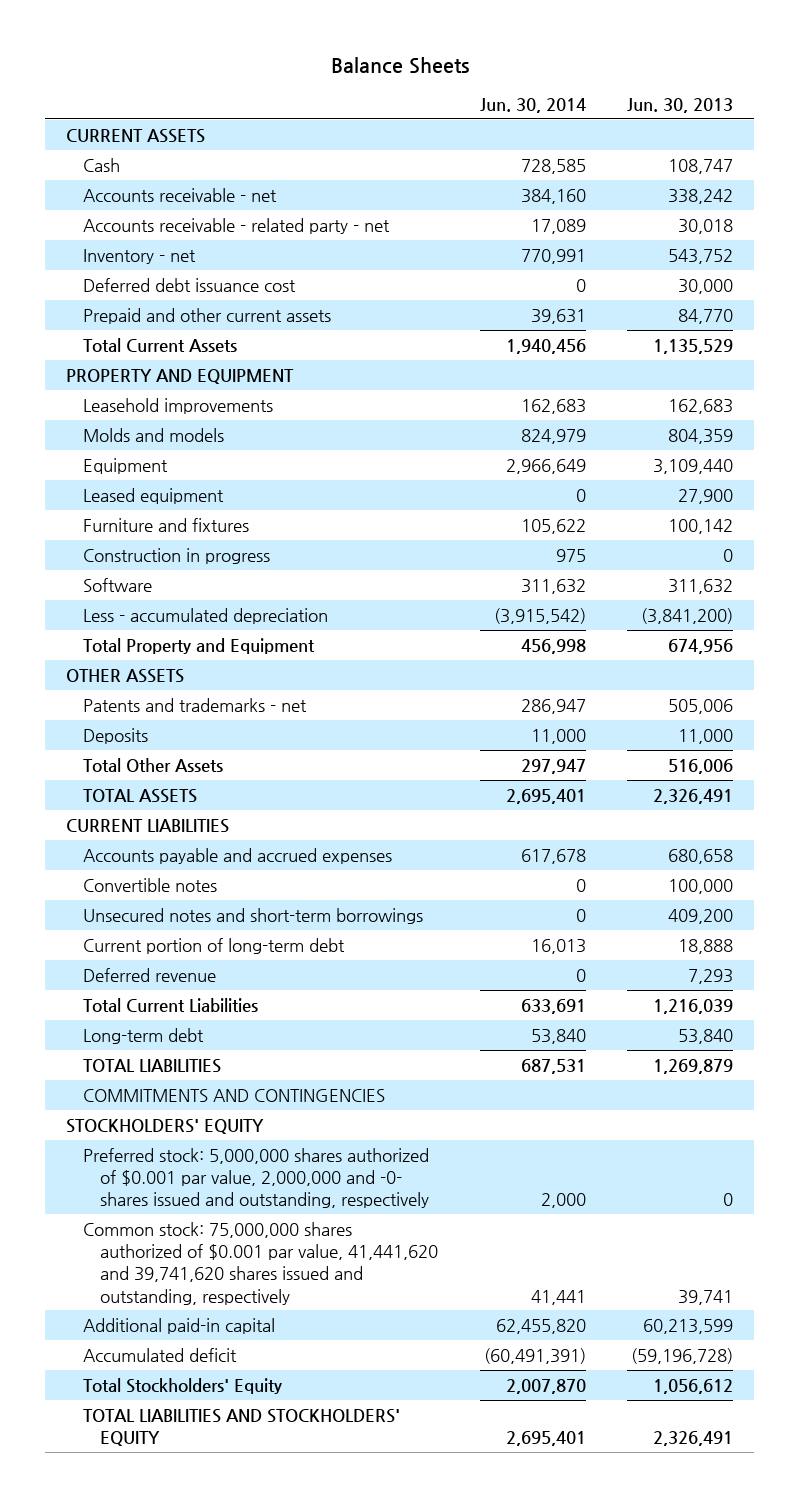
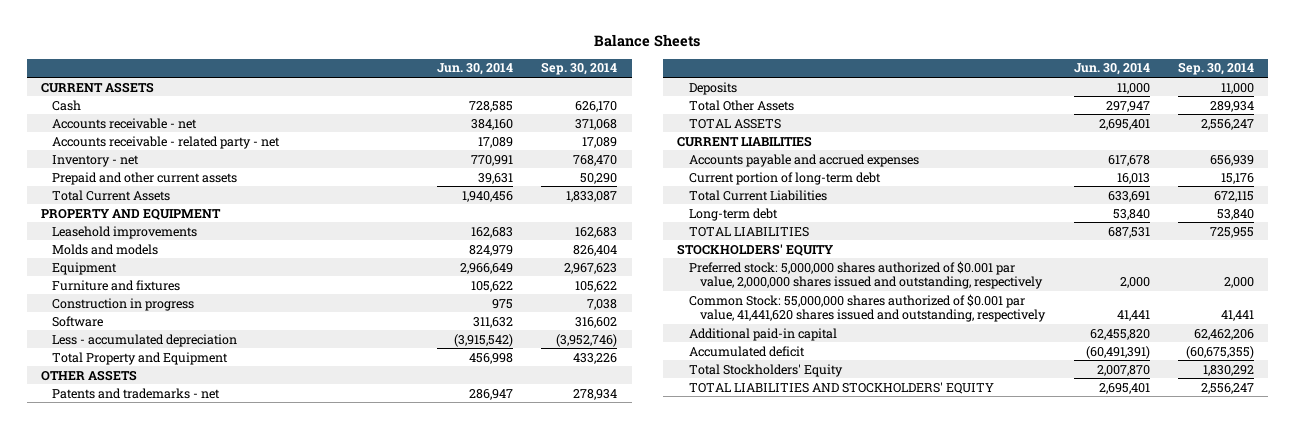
[627,97,734,113] Jun. 30, 2013 -> none
none -> [541,62,618,76] Sep. 30, 2014
[83,277,297,292] Deferred debt issuance cost -> none
[83,487,225,504] Leased equipment -> none
[83,877,218,892] Convertible notes -> none
[83,907,424,924] Unsecured notes and short-term borrowings -> none
[83,967,217,982] Deferred revenue -> none
[83,1088,386,1102] COMMITMENTS AND CONTINGENCIES -> none
[83,1147,430,1209] Preferred stock: 5,000,000 shares authorized of $0.001 par value, 2,000,000 and -0- shares issued and outstanding, respectively -> [688,260,1044,290] Preferred stock: 5,000,000 shares authorized of $0.001 par value, 2,000,000 shares issued and outstanding, respectively
[83,1221,439,1305] Common stock: 75,000,000 shares authorized of $0.001 par value, 41,441,620 and 39,741,620 shares issued and outstanding, respectively -> [688,293,1047,323] Common Stock: 55,000,000 shares authorized of $0.001 par value, 41,441,620 shares issued and outstanding, respectively

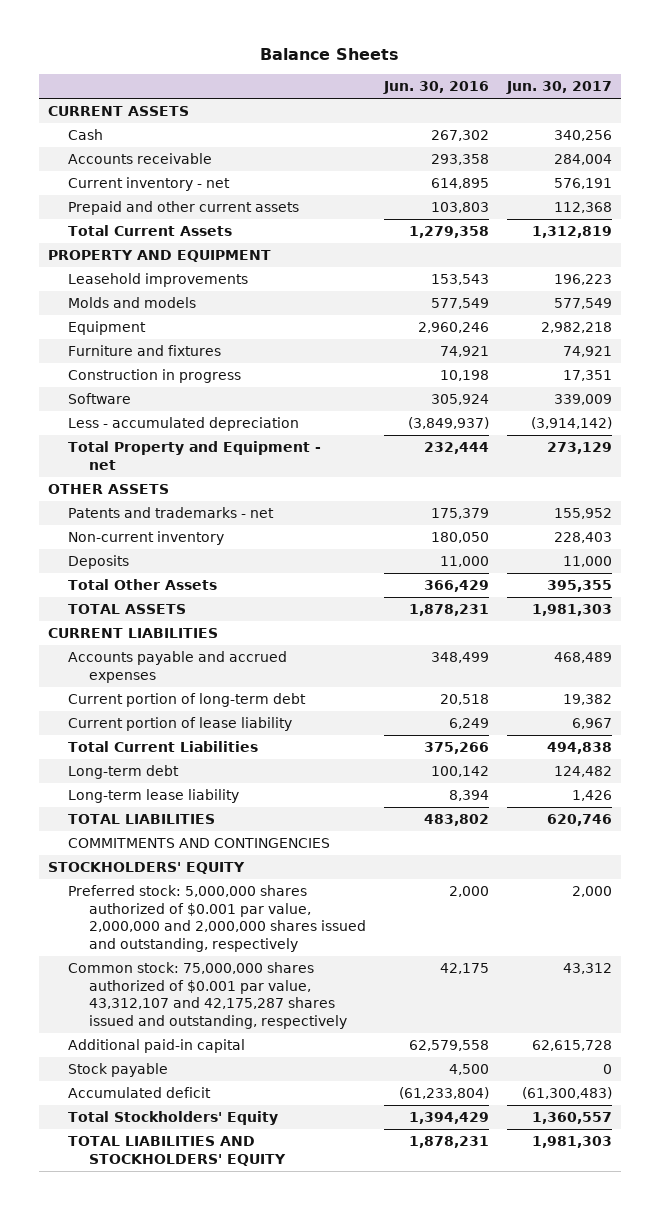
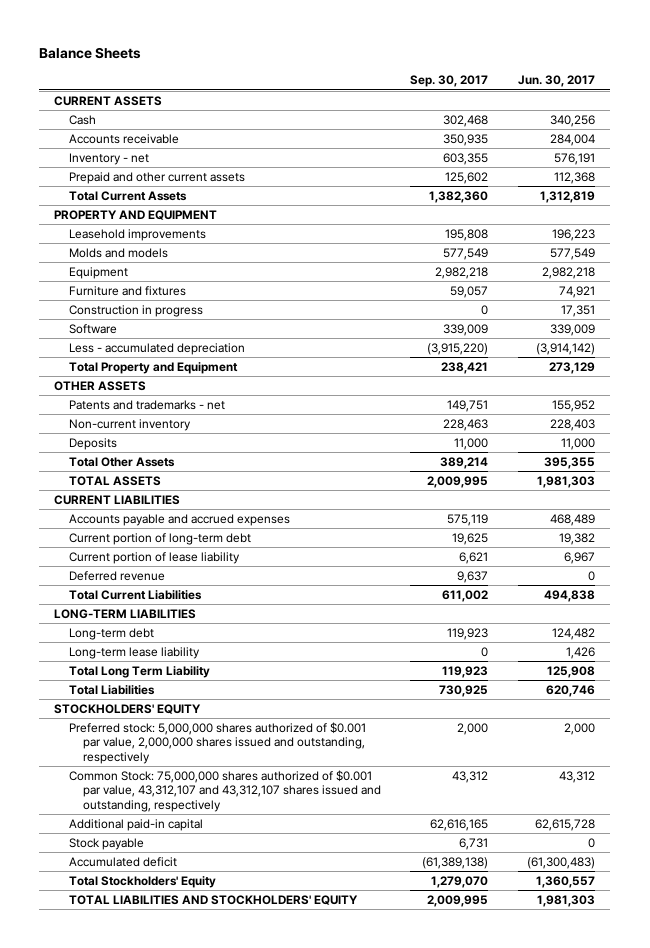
[382,80,489,94] Jun. 30, 2016 -> none
none -> [410,75,489,88] Sep. 30, 2017
[68,177,231,192] Current inventory - net -> [68,152,149,165] Inventory - net
[68,441,322,470] Total Property and Equipment - net -> [68,361,238,374] Total Property and Equipment
none -> [68,570,165,581] Deferred revenue
none -> [54,608,197,619] LONG-TERM LIABILITIES
[68,838,331,849] COMMITMENTS AND CONTINGENCIES -> none
none -> [68,665,210,678] Total Long Term Liability
[68,814,216,825] TOTAL LIABILITIES -> [68,684,155,695] Total Liabilities
[68,885,366,953] Preferred stock: 5,000,000 shares authorized of $0.001 par value, 2,000,000 and 2,000,000 shares issued and outstanding, respectively -> [68,721,366,764] Preferred stock: 5,000,000 shares authorized of $0.001 par value, 2,000,000 shares issued and outstanding, respectively
[68,962,347,1030] Common stock: 75,000,000 shares authorized of $0.001 par value, 43,312,107 and 42,175,287 shares issued and outstanding, respectively -> [68,769,381,812] Common Stock: 75,000,000 shares authorized of $0.001 par value, 43,312,107 and 43,312,107 shares issued and outstanding, respectively

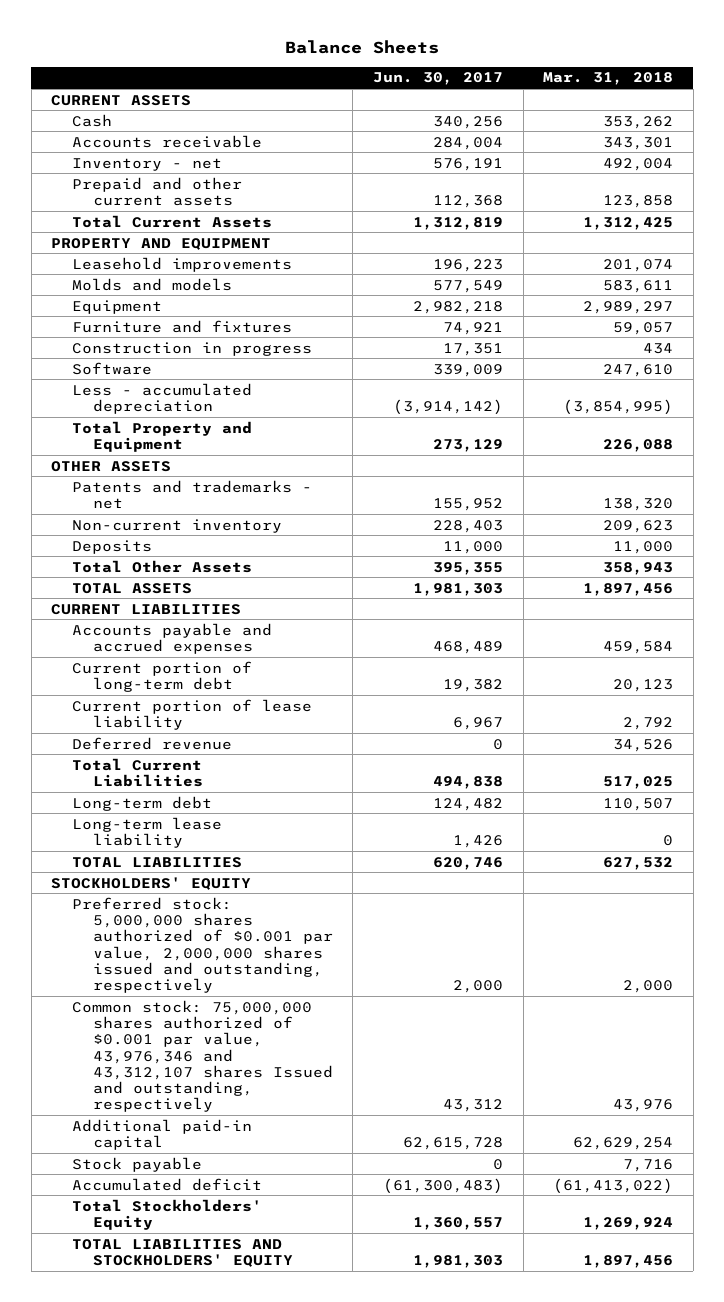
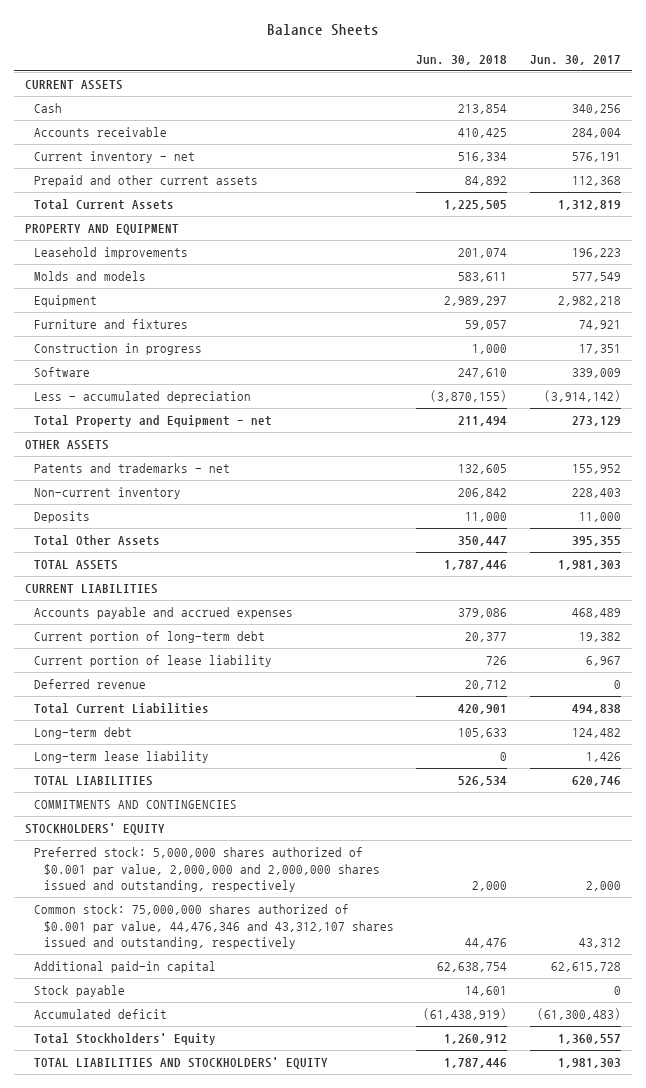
[543,72,674,86] Mar. 31, 2018 -> none
none -> [416,55,508,66] Jun. 30, 2018
[72,157,223,171] Inventory - net -> [34,151,196,164] Current inventory - net
[72,420,253,452] Total Property and Equipment -> [34,415,273,428] Total Property and Equipment - net
none -> [34,800,238,810] COMMITMENTS AND CONTINGENCIES
[72,896,333,994] Preferred stock: 5,000,000 shares authorized of $0.001 par value, 2,000,000 shares issued and outstanding, respectively -> [34,847,380,893] Preferred stock: 5,000,000 shares authorized of $0.001 par value, 2,000,000 and 2,000,000 shares issued and outstanding, respectively
[72,999,333,1113] Common stock: 75,000,000 shares authorized of $0.001 par value, 43,976,346 and 43,312,107 shares Issued and outstanding, respectively -> [34,904,394,950] Common stock: 75,000,000 shares authorized of $0.001 par value, 44,476,346 and 43,312,107 shares issued and outstanding, respectively

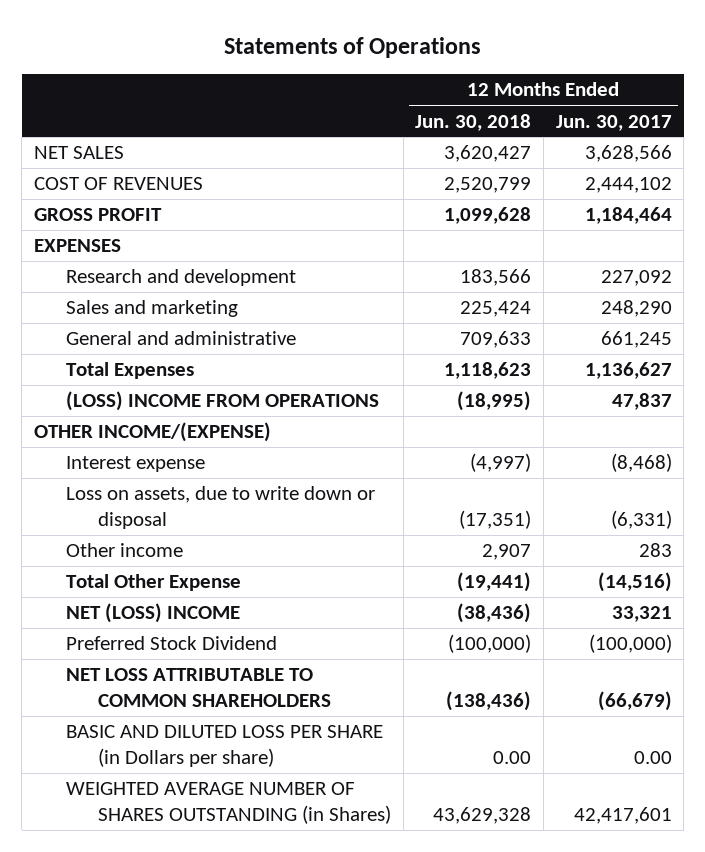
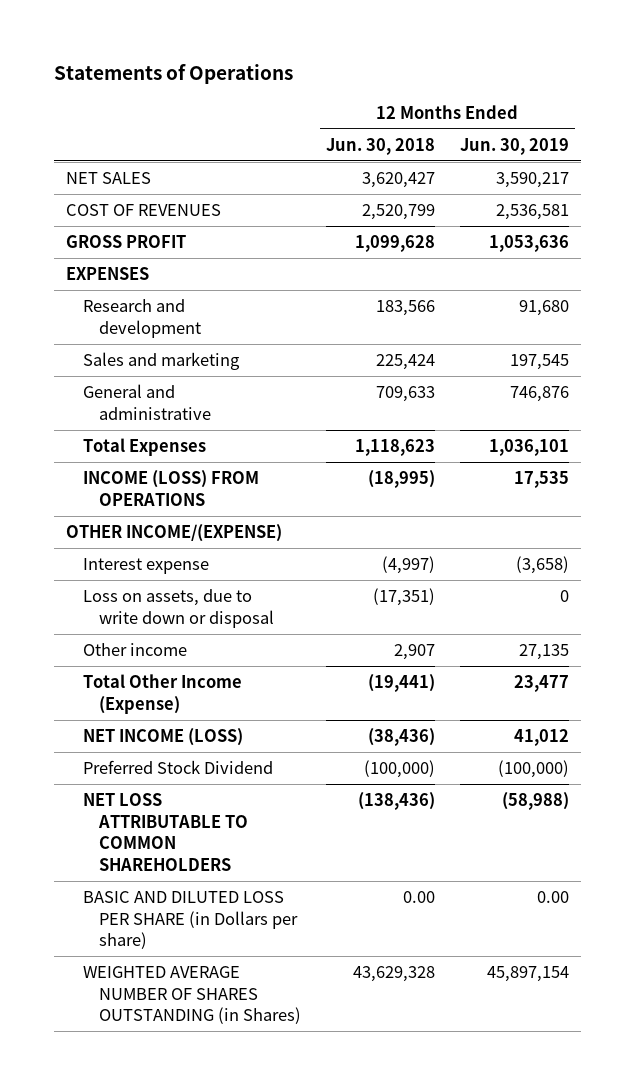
[555,114,672,131] Jun. 30, 2017 -> none
none -> [459,137,569,155] Jun. 30, 2019
[66,391,380,412] (LOSS) INCOME FROM OPERATIONS -> [82,470,259,506] INCOME (LOSS) FROM OPERATIONS
[66,574,242,592] Total Other Expense -> [82,674,242,714] Total Other Income (Expense)
[66,603,241,624] NET (LOSS) INCOME -> [82,728,243,747] NET INCOME (LOSS)

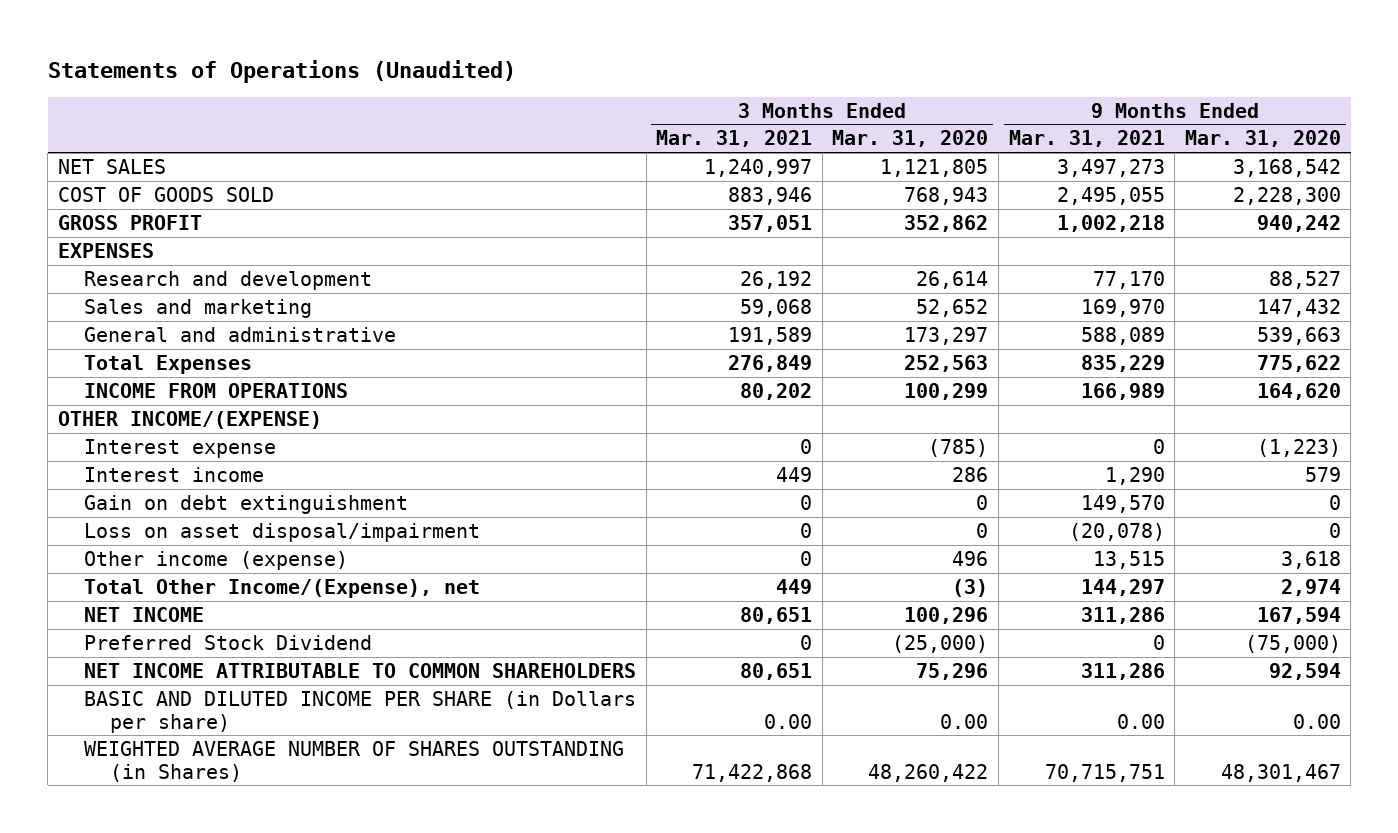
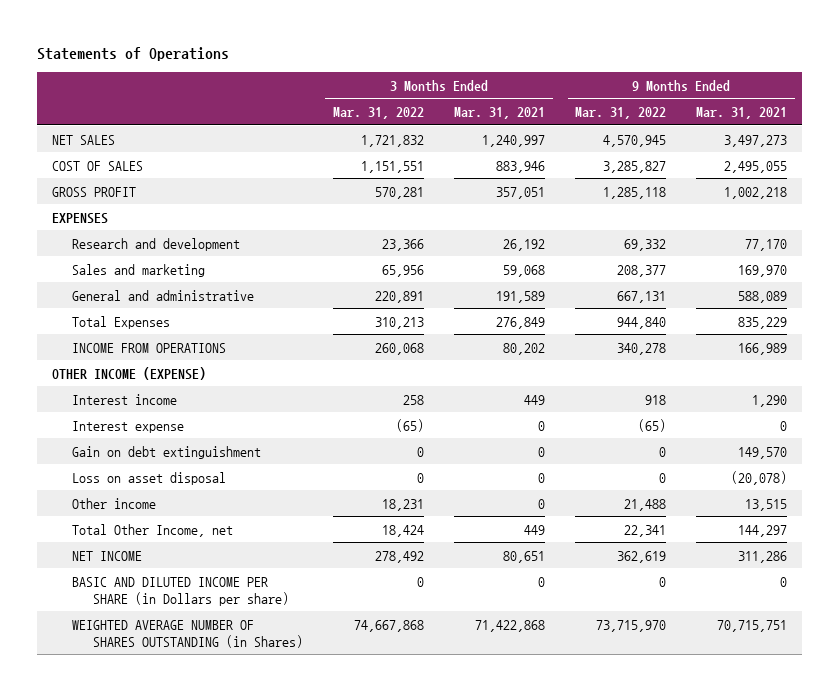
[47,59,516,83] Statements of Operations (Unaudited) -> [36,47,229,62] Statements of Operations
[832,130,989,148] Mar. 31, 2020 -> none
[1184,130,1341,148] Mar. 31, 2020 -> none
none -> [332,107,424,120] Mar. 31, 2022
none -> [575,107,667,120] Mar. 31, 2022
[57,186,274,202] COST OF GOODS SOLD -> [51,160,143,171] COST OF SALES
[57,410,322,429] OTHER INCOME/(EXPENSE) -> [51,366,206,380] OTHER INCOME (EXPENSE)
[84,438,277,458] Interest expense -> [72,420,185,433] Interest expense
[84,522,481,542] Loss on asset disposal/impairment -> [72,471,227,485] Loss on asset disposal
[84,550,349,570] Other income (expense) -> [72,497,157,509] Other income
[84,578,481,598] Total Other Income/(Expense), net -> [72,523,234,537] Total Other Income, net
[84,634,373,650] Preferred Stock Dividend -> none
[84,662,637,678] NET INCOME ATTRIBUTABLE TO COMMON SHAREHOLDERS -> none
[764,713,813,729] 0.00 -> [537,576,545,587] 0
[1116,713,1165,729] 0.00 -> [780,576,788,587] 0

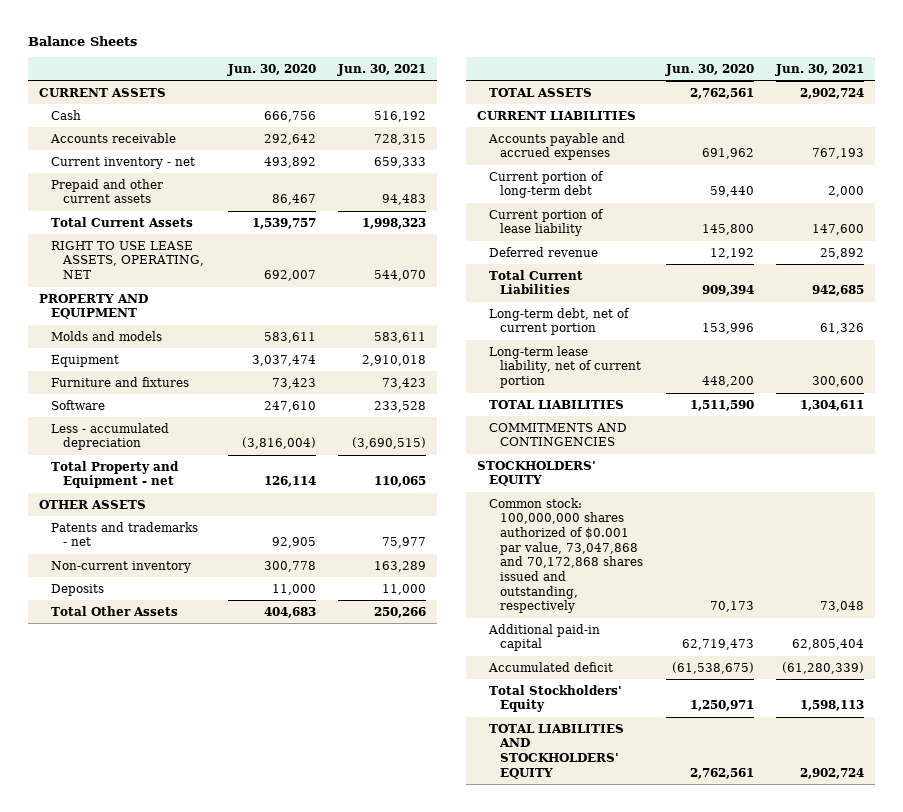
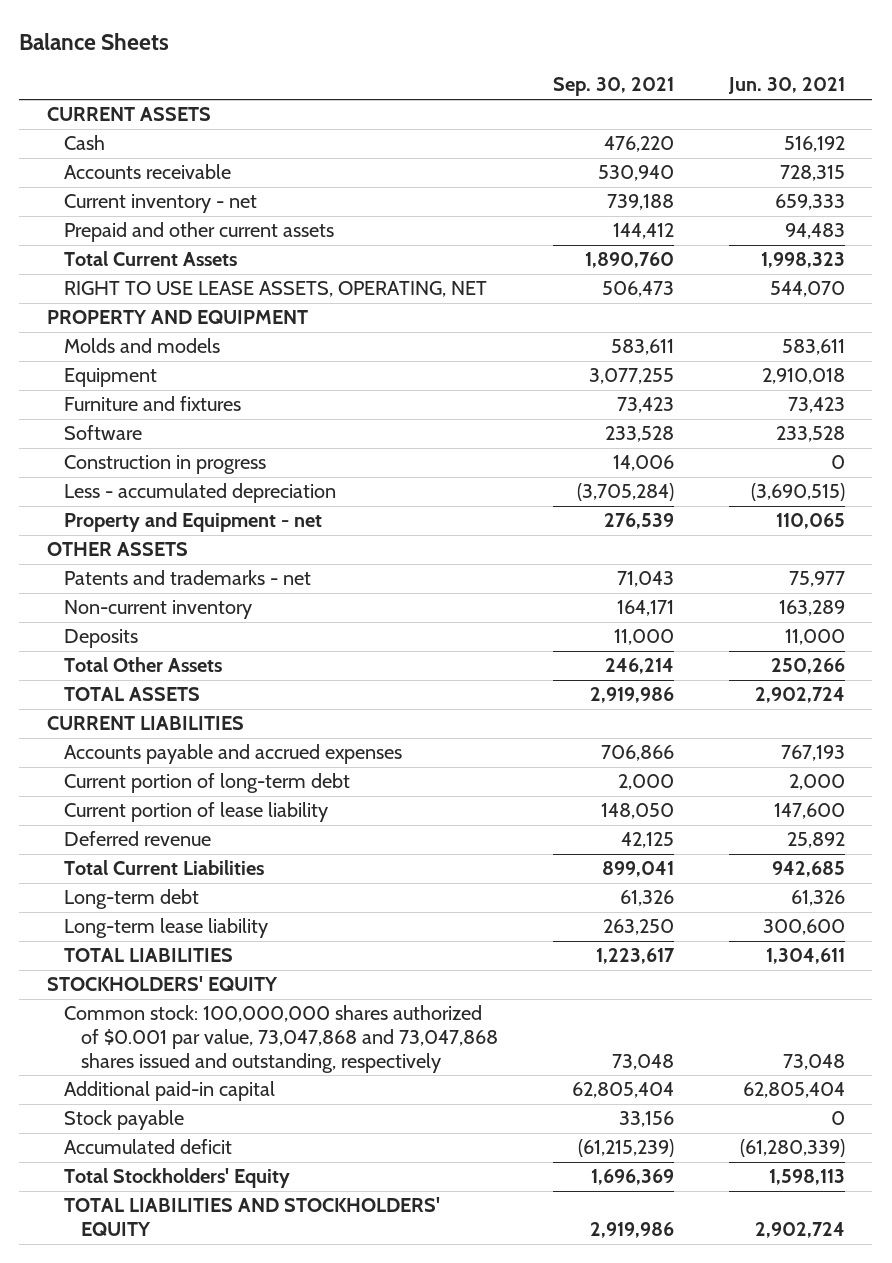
[226,63,316,76] Jun. 30, 2020 -> none
none -> [552,77,674,97] Sep. 30, 2021
none -> [63,455,266,475] Construction in progress
[50,460,179,489] Total Property and Equipment - net -> [63,512,322,533] Property and Equipment - net
[488,307,630,336] Long-term debt, net of current portion -> [63,889,199,910] Long-term debt
[488,345,642,389] Long-term lease liability, net of current portion -> [63,918,268,939] Long-term lease liability
[488,422,627,447] COMMITMENTS AND CONTINGENCIES -> none
[488,497,644,614] Common stock: 100,000,000 shares authorized of $0.001 par value, 73,047,868 and 70,172,868 shares issued and outstanding, respectively -> [63,1005,498,1073] Common stock: 100,000,000 shares authorized of $0.001 par value, 73,047,868 and 73,047,868 shares issued and outstanding, respectively
none -> [63,1110,184,1131] Stock payable

